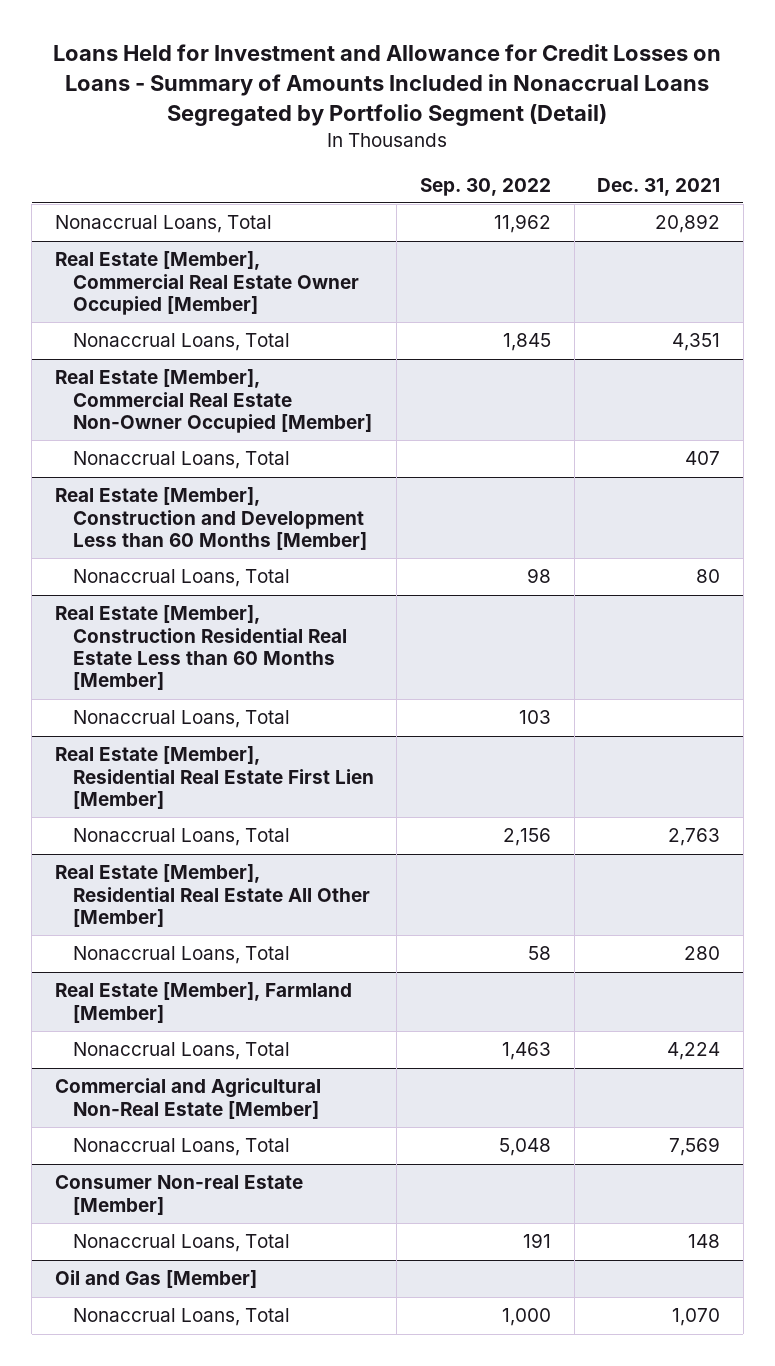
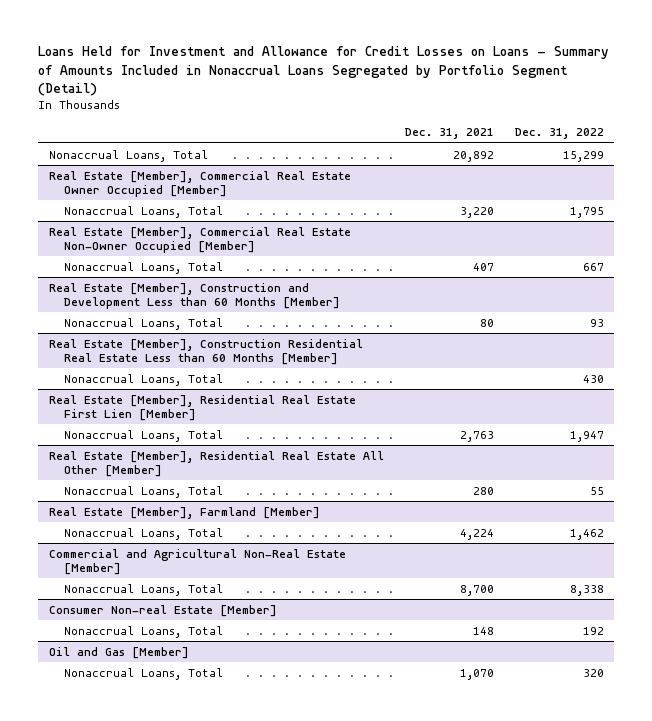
[419,177,551,196] Sep. 30, 2022 -> none
none -> [514,128,604,140] Dec. 31, 2022
[672,333,721,352] 4,351 -> [459,206,494,218] 3,220
[669,1137,721,1157] 7,569 -> [459,584,494,596] 8,700

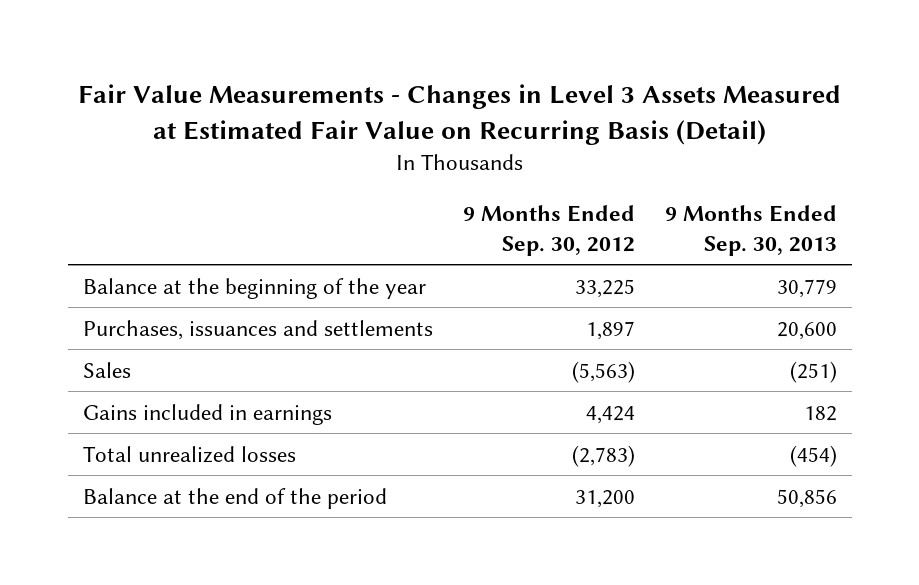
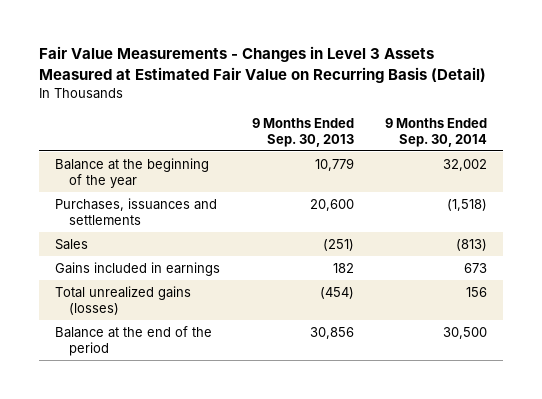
[462,205,635,256] 9 Months Ended Sep. 30, 2012 -> none
none -> [385,117,488,147] 9 Months Ended Sep. 30, 2014
[776,278,837,298] 30,779 -> [314,158,354,172] 10,779
[82,445,296,463] Total unrealized losses -> [54,286,191,315] Total unrealized gains (losses)
[776,488,837,508] 50,856 -> [309,327,354,340] 30,856

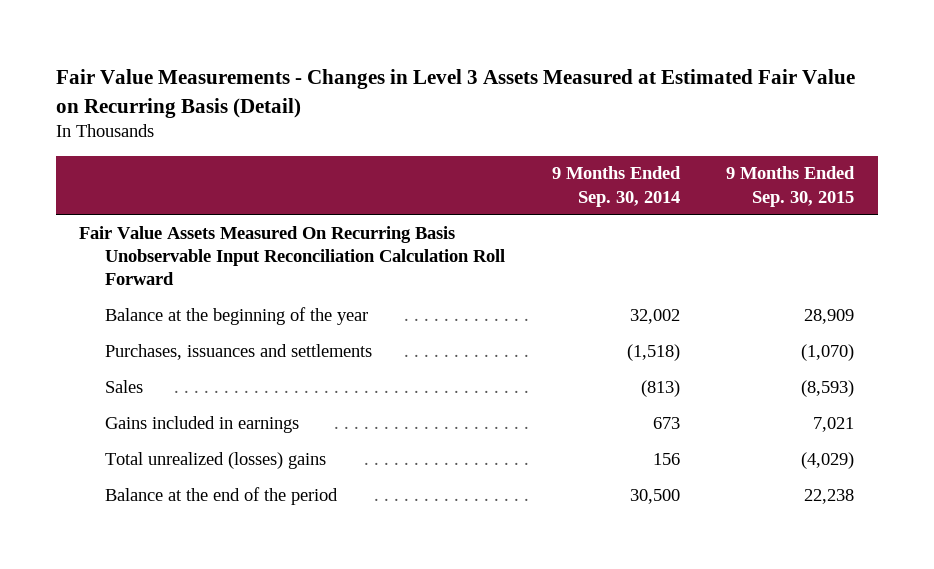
[251,117,354,147] 9 Months Ended Sep. 30, 2013 -> none
none -> [726,166,856,207] 9 Months Ended Sep. 30, 2015
none -> [79,225,506,286] Fair Value Assets Measured On Recurring Basis Unobservable Input Reconciliation Calculation Roll Forward
[54,286,191,315] Total unrealized gains (losses) -> [105,451,327,469] Total unrealized (losses) gains

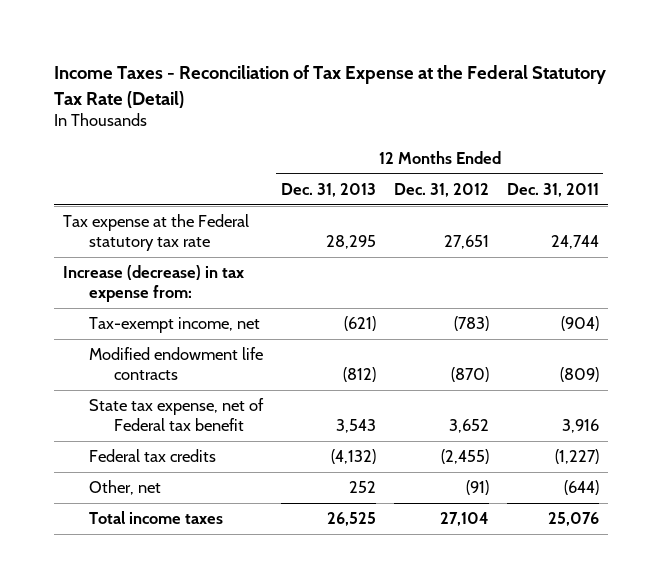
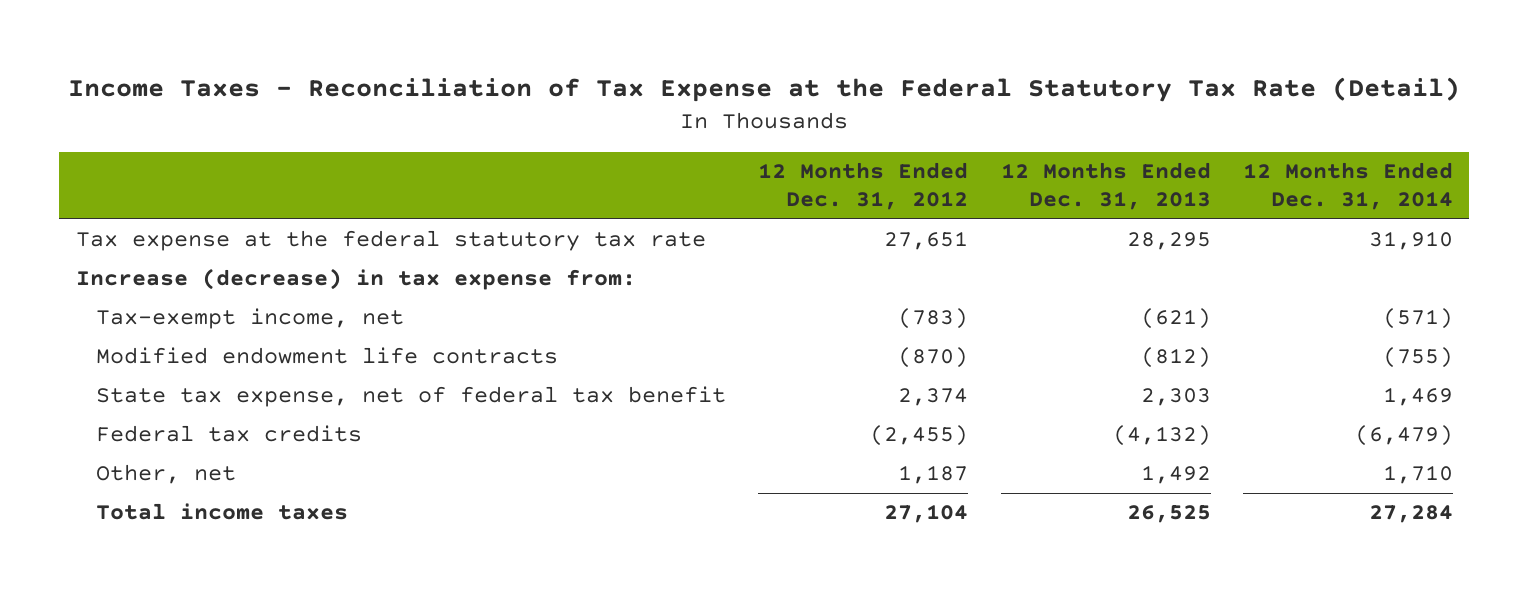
[506,183,599,198] Dec. 31, 2011 -> none
none -> [1242,162,1453,211] 12 Months Ended Dec. 31, 2014
[63,214,250,252] Tax expense at the Federal statutory tax rate -> [75,230,706,252] Tax expense at the federal statutory tax rate
[88,398,264,432] State tax expense, net of Federal tax benefit -> [95,386,726,408] State tax expense, net of federal tax benefit
[335,419,376,434] 3,543 -> [1140,388,1211,407] 2,303
[448,419,489,434] 3,652 -> [898,388,969,407] 2,374
[348,481,376,494] 252 -> [1140,465,1211,485] 1,492
[465,480,489,496] (91) -> [898,465,969,485] 1,187

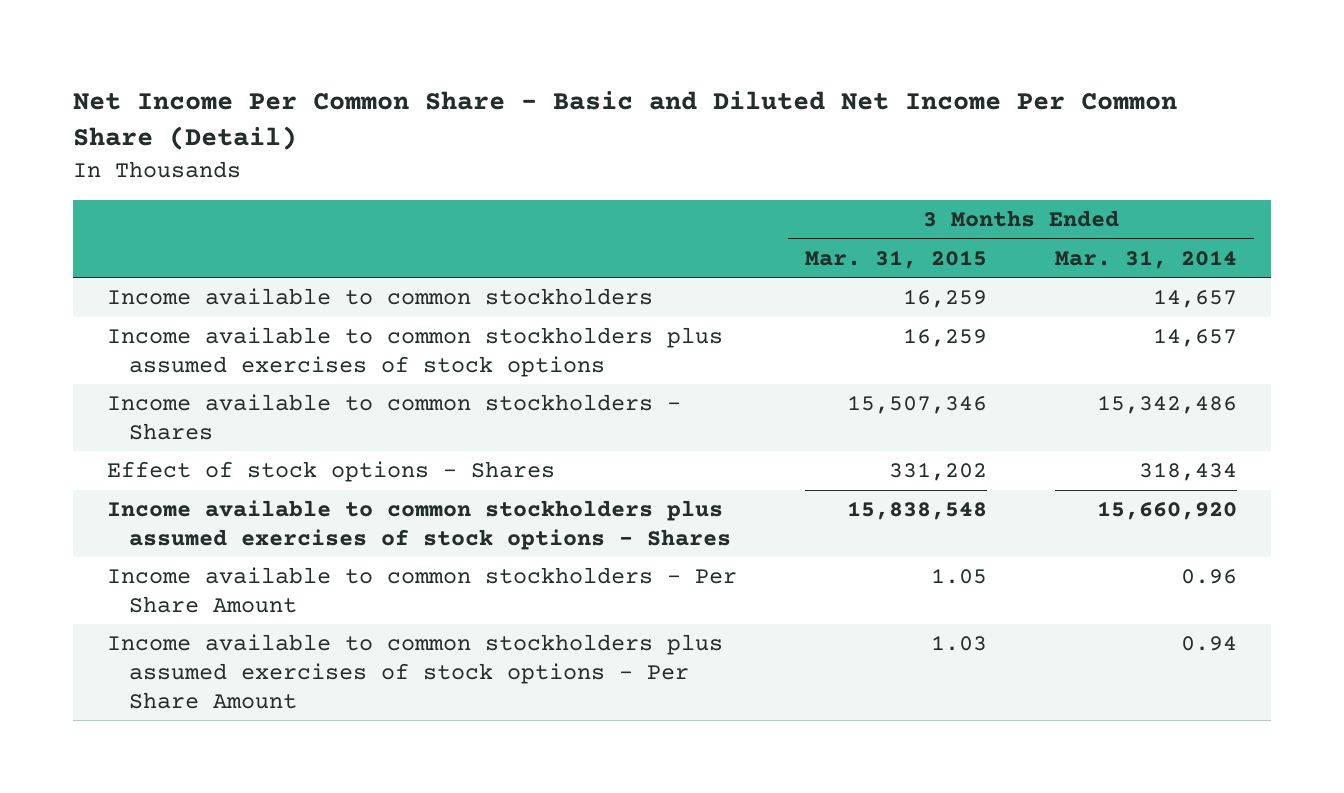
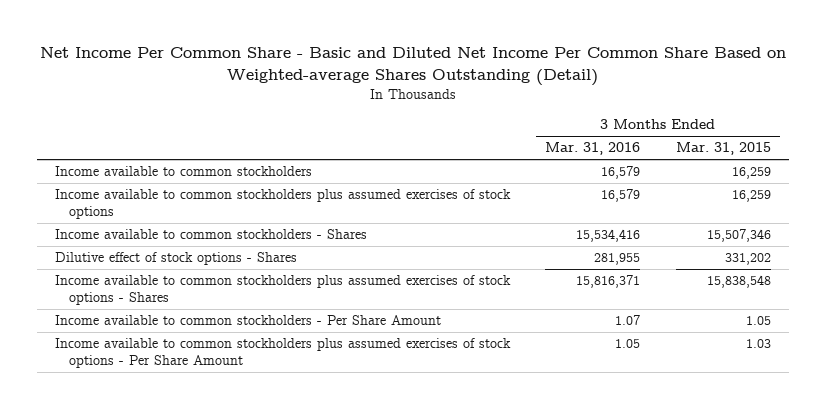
[72,91,1177,151] Net Income Per Common Share - Basic and Diluted Net Income Per Common Share (Detail) -> [39,47,786,87] Net Income Per Common Share - Basic and Diluted Net Income Per Common Share Based on Weighted-average Shares Outstanding (Detail)
[1055,249,1238,269] Mar. 31, 2014 -> none
none -> [545,142,641,156] Mar. 31, 2016
[106,461,555,483] Effect of stock options - Shares -> [54,252,297,266] Dilutive effect of stock options - Shares

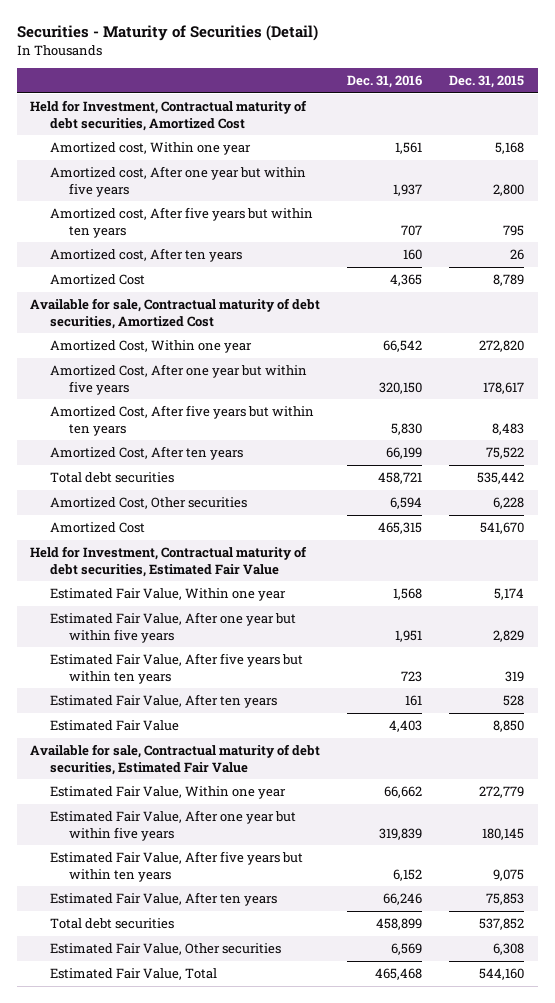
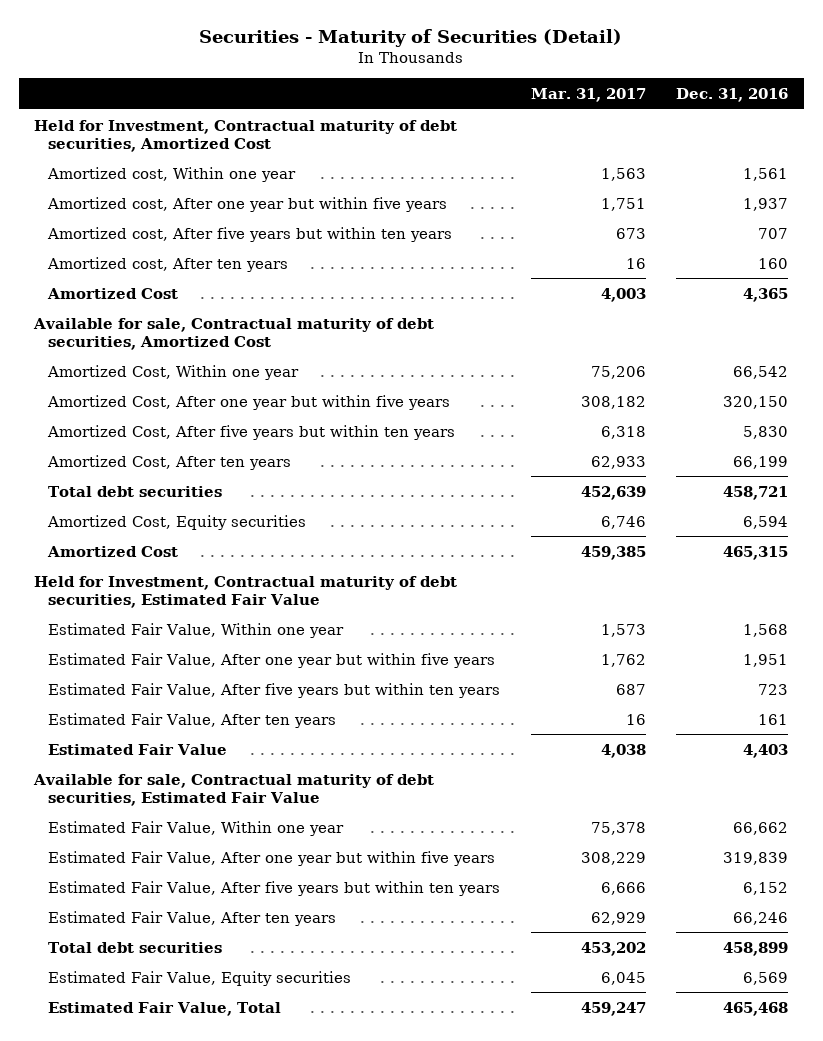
[449,75,525,89] Dec. 31, 2015 -> none
none -> [530,88,646,103] Mar. 31, 2017
[49,497,247,510] Amortized Cost, Other securities -> [46,514,306,530] Amortized Cost, Equity securities
[49,943,281,956] Estimated Fair Value, Other securities -> [47,970,351,986] Estimated Fair Value, Equity securities

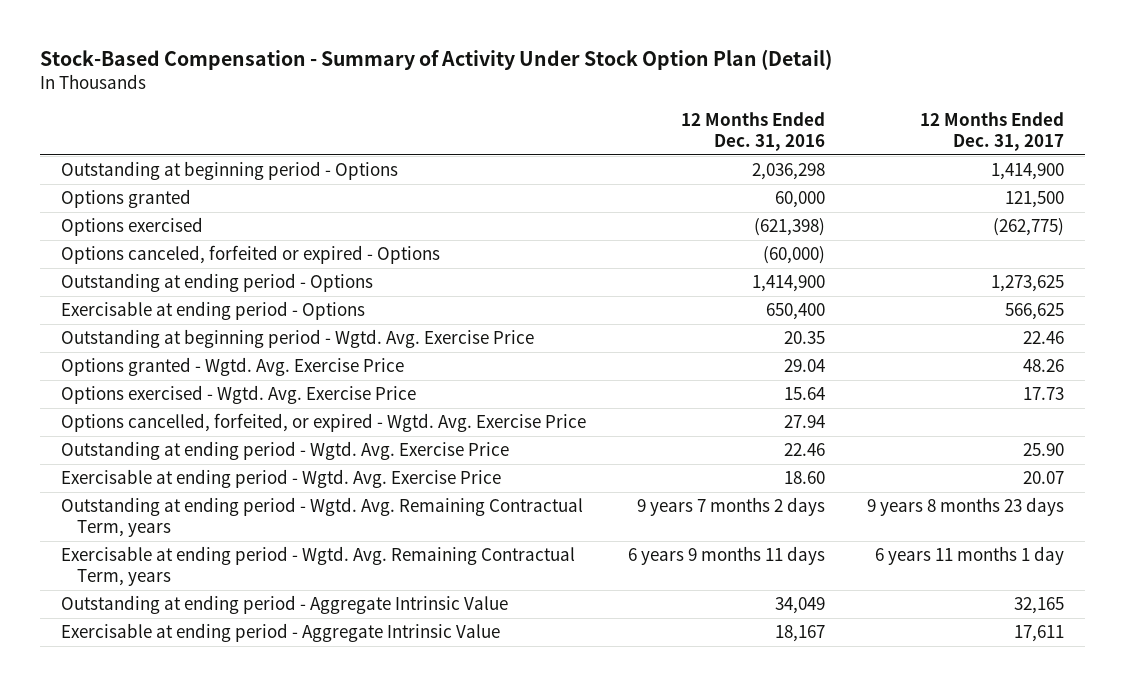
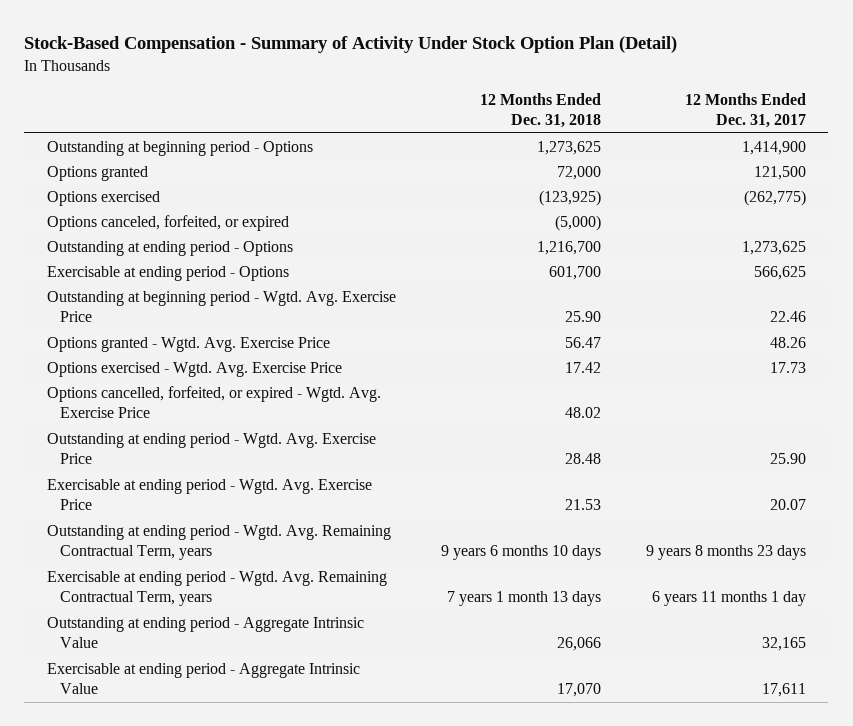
[680,111,825,151] 12 Months Ended Dec. 31, 2016 -> none
none -> [479,92,601,129] 12 Months Ended Dec. 31, 2018
[61,245,441,265] Options canceled, forfeited or expired - Options -> [46,214,289,231] Options canceled, forfeited, or expired

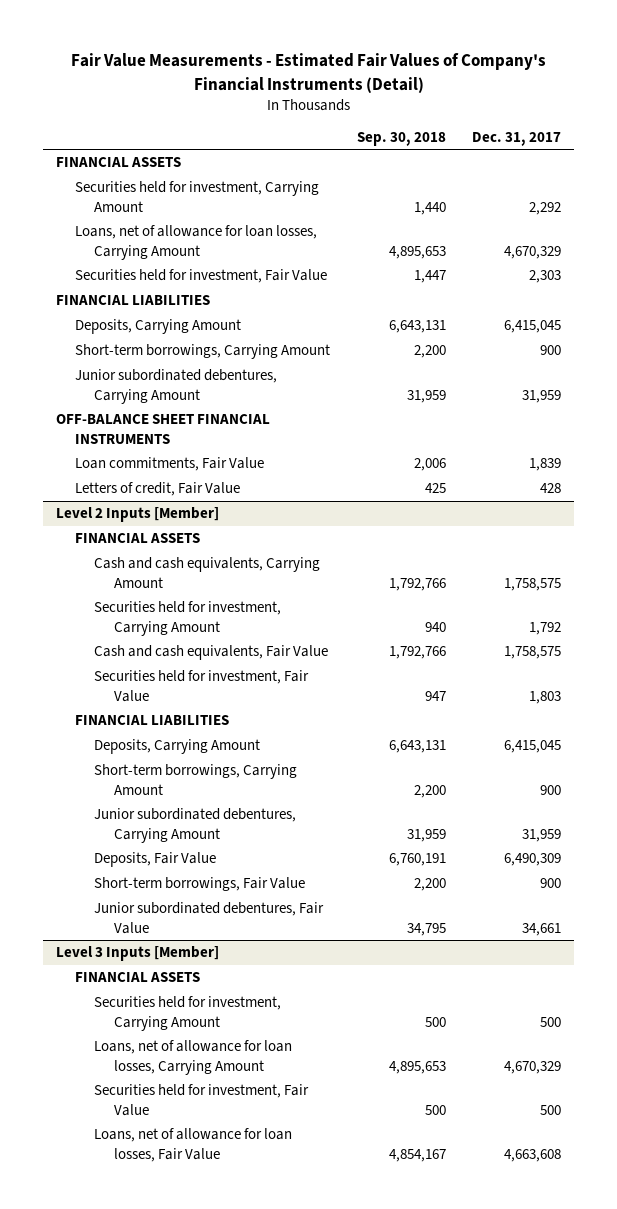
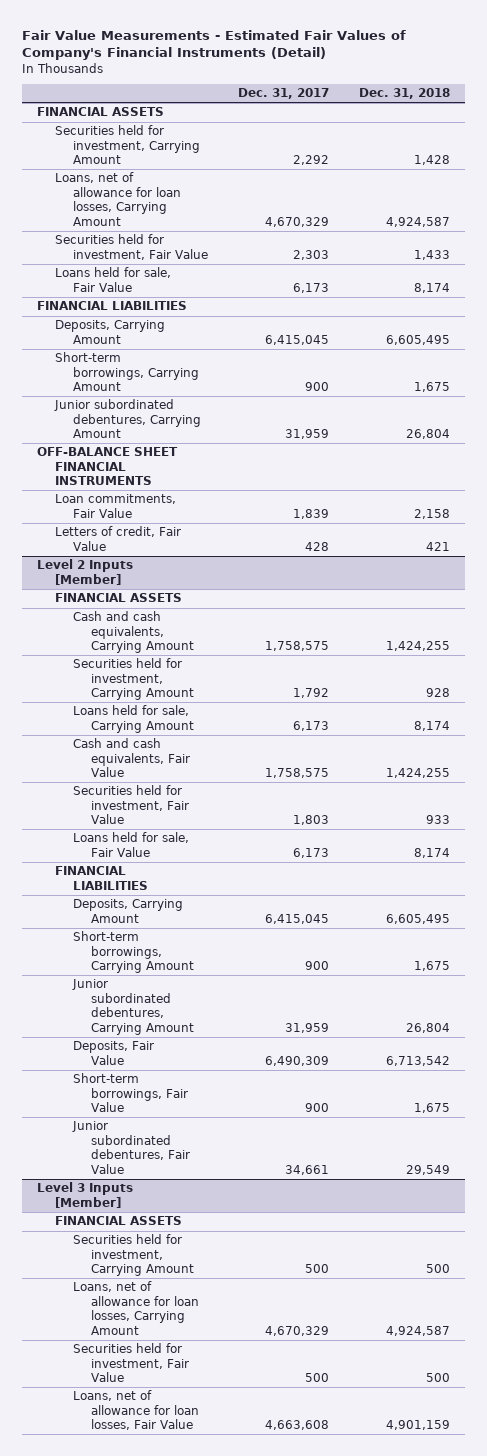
[356,132,446,147] Sep. 30, 2018 -> none
none -> [358,88,450,100] Dec. 31, 2018
none -> [55,267,172,292] Loans held for sale, Fair Value
none -> [73,705,194,733] Loans held for sale, Carrying Amount
none -> [73,832,190,857] Loans held for sale, Fair Value

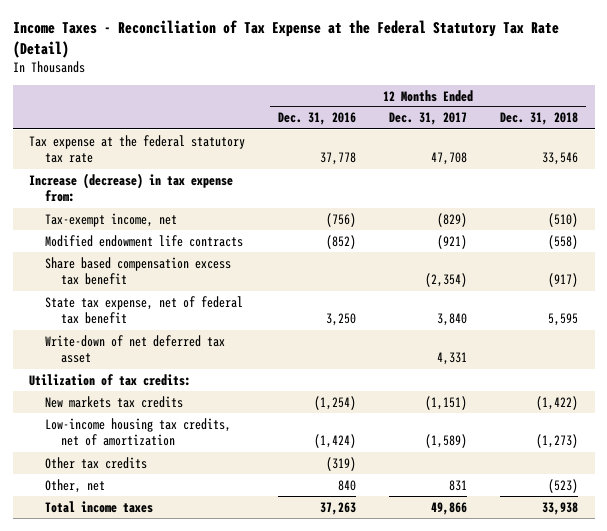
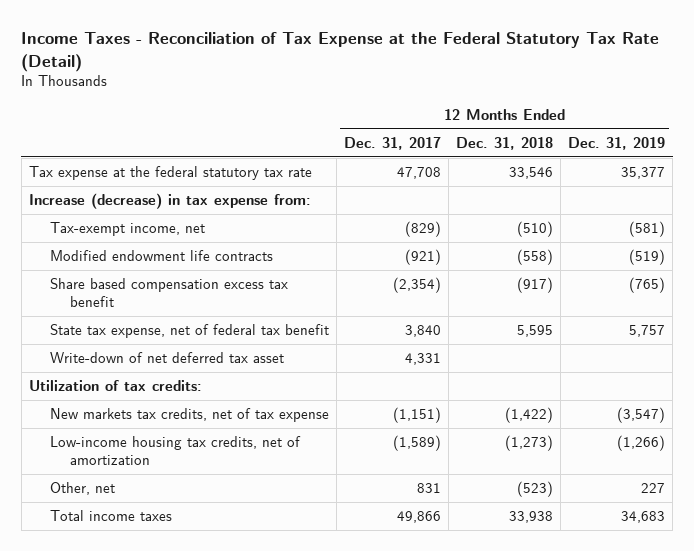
[278,112,357,126] Dec. 31, 2016 -> none
none -> [568,136,666,150] Dec. 31, 2019
[45,395,184,408] New markets tax credits -> [49,408,329,423] New markets tax credits, net of tax expense
[45,456,148,469] Other tax credits -> none

